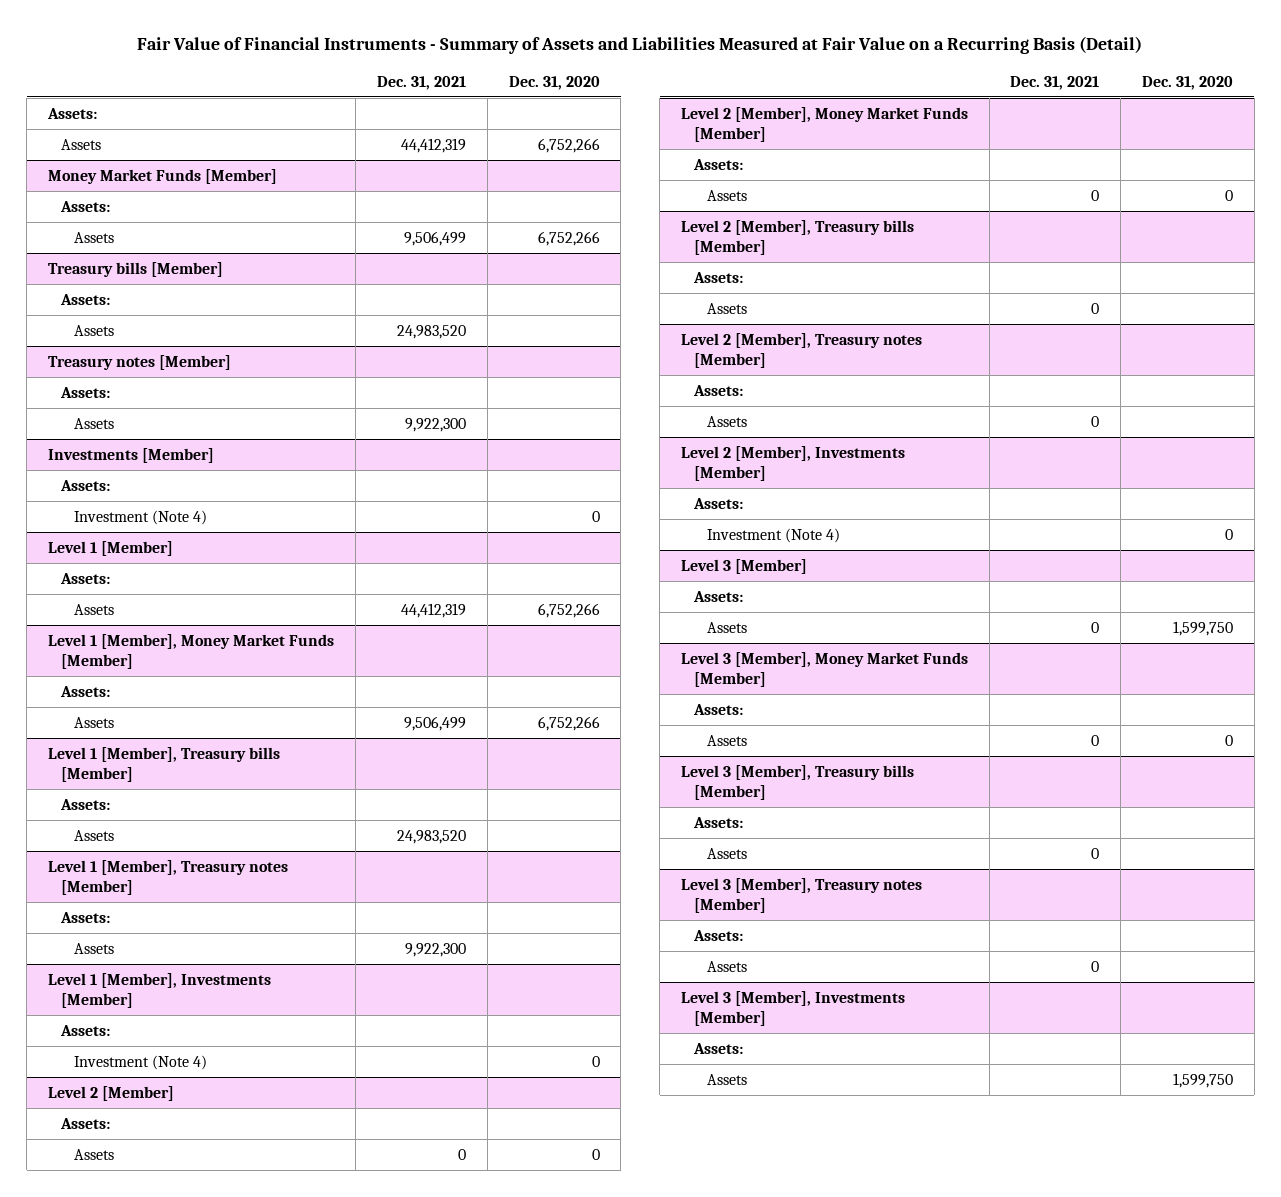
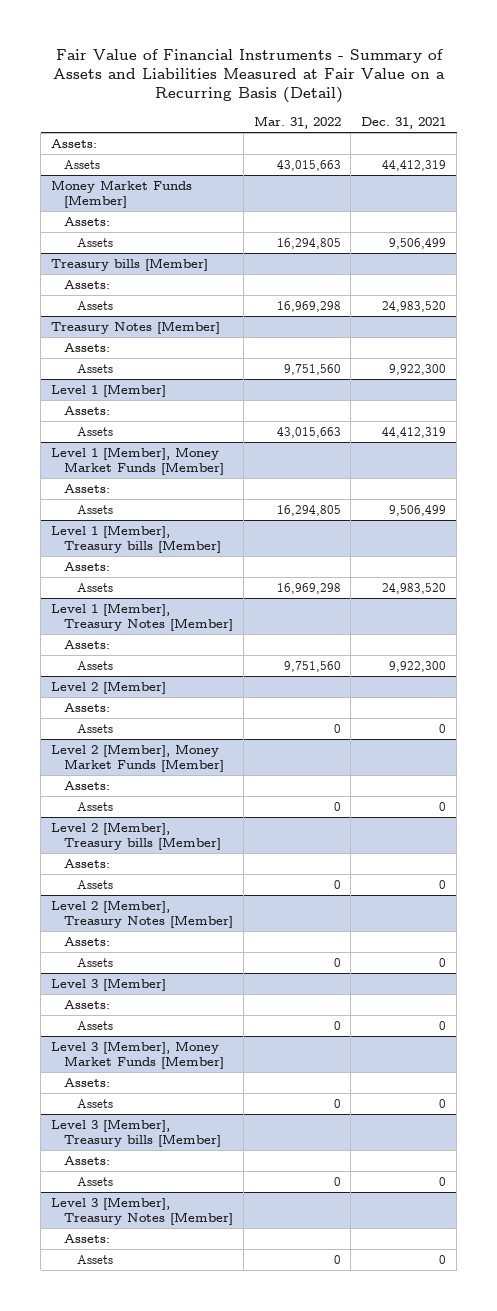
[508,75,600,90] Dec. 31, 2020 -> none
none -> [253,115,341,129] Mar. 31, 2022
[47,354,231,370] Treasury notes [Member] -> [50,320,220,334] Treasury Notes [Member]
[47,447,214,463] Investments [Member] -> none
[59,479,110,491] Assets: -> none
[73,509,207,525] Investment (Note 4) -> none
[47,859,288,895] Level 1 [Member], Treasury notes [Member] -> [50,602,233,631] Level 1 [Member], Treasury Notes [Member]
[47,972,271,1008] Level 1 [Member], Investments [Member] -> none
[59,1024,110,1036] Assets: -> none
[73,1054,207,1070] Investment (Note 4) -> none
[680,332,922,368] Level 2 [Member], Treasury notes [Member] -> [50,899,233,928] Level 2 [Member], Treasury Notes [Member]
[680,445,905,481] Level 2 [Member], Investments [Member] -> none
[692,497,743,509] Assets: -> none
[706,527,840,543] Investment (Note 4) -> none
[680,877,922,913] Level 3 [Member], Treasury notes [Member] -> [50,1196,233,1225] Level 3 [Member], Treasury Notes [Member]
[680,990,905,1026] Level 3 [Member], Investments [Member] -> none
[692,1042,743,1054] Assets: -> none
[706,1073,747,1085] Assets -> none

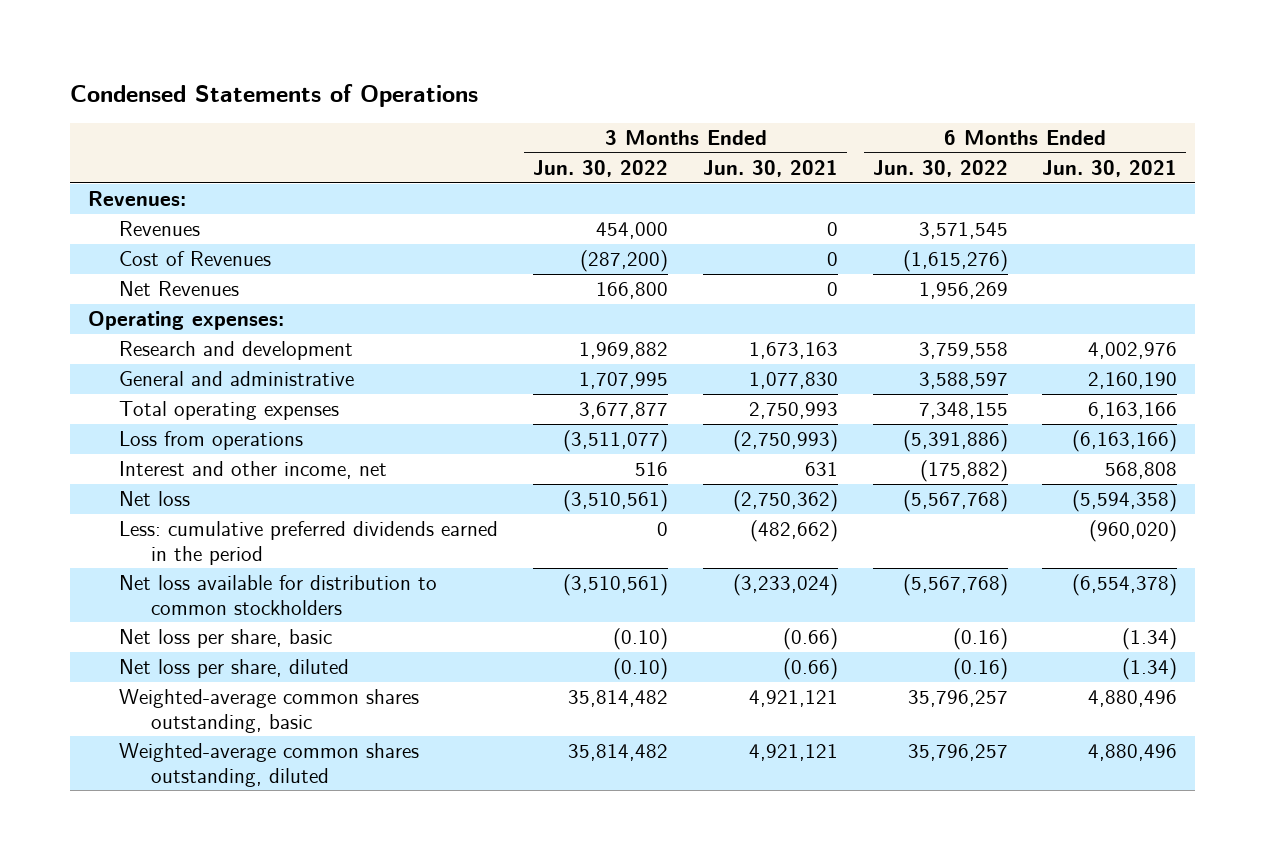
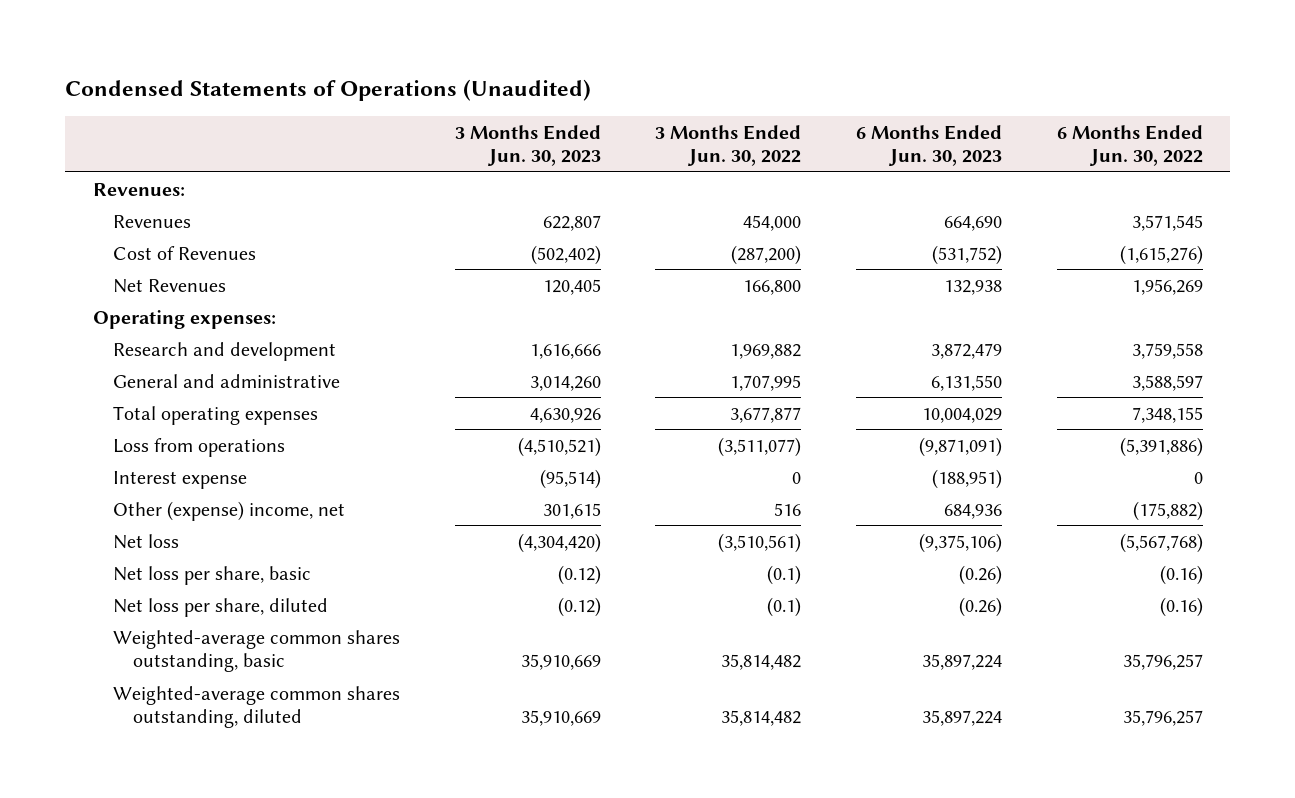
[70,84,479,108] Condensed Statements of Operations -> [65,79,592,102] Condensed Statements of Operations (Unaudited)
[702,160,838,178] Jun. 30, 2021 -> none
[1042,160,1178,178] Jun. 30, 2021 -> none
none -> [454,124,601,167] 3 Months Ended Jun. 30, 2023
none -> [856,124,1003,167] 6 Months Ended Jun. 30, 2023
none -> [113,470,248,489] Interest expense
[119,461,388,480] Interest and other income, net -> [113,500,346,521] Other (expense) income, net
[119,521,499,565] Less: cumulative preferred dividends earned in the period -> none
[119,575,438,615] Net loss available for distribution to common stockholders -> none
[613,628,669,651] (0.10) -> [767,564,802,585] (0.1)
[613,658,669,681] (0.10) -> [767,596,802,617] (0.1)

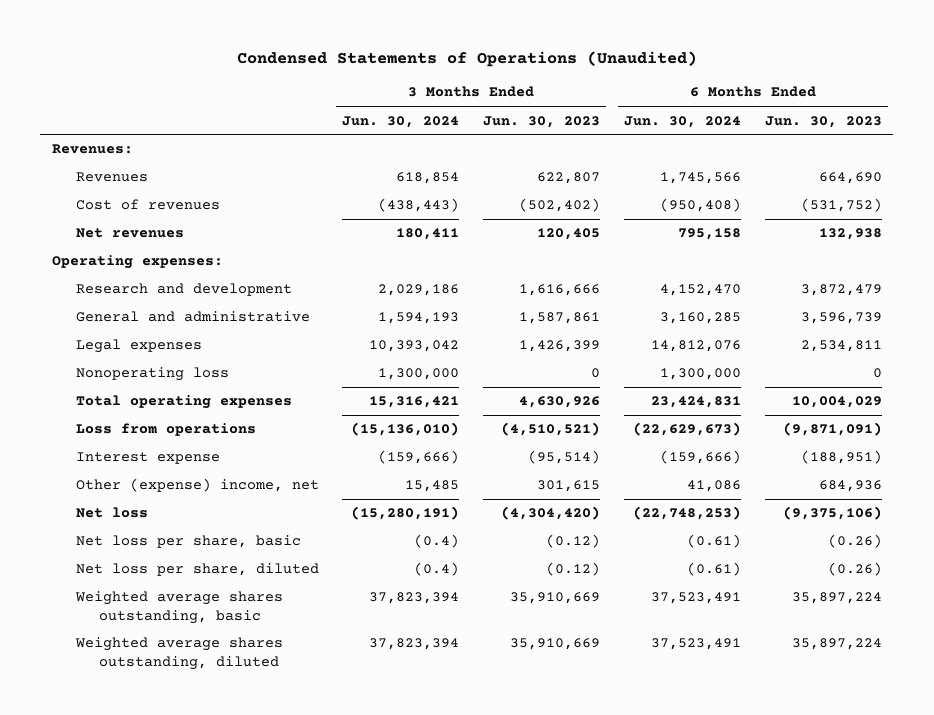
[655,124,802,167] 3 Months Ended Jun. 30, 2022 -> none
[1056,124,1203,167] 6 Months Ended Jun. 30, 2022 -> none
none -> [342,115,460,128] Jun. 30, 2024
none -> [623,115,741,128] Jun. 30, 2024
[113,245,257,260] Cost of Revenues -> [75,199,220,211] Cost of revenues
[113,278,227,293] Net Revenues -> [75,228,184,239] Net revenues
[529,375,601,391] 3,014,260 -> [519,312,601,325] 1,587,861
[931,374,1003,391] 6,131,550 -> [800,312,882,325] 3,596,739
none -> [75,339,202,354] Legal expenses
none -> [75,367,229,382] Nonoperating loss
[113,629,401,673] Weighted-average common shares outstanding, basic -> [74,591,283,624] Weighted average shares outstanding, basic
[113,685,401,729] Weighted-average common shares outstanding, diluted -> [74,637,283,670] Weighted average shares outstanding, diluted

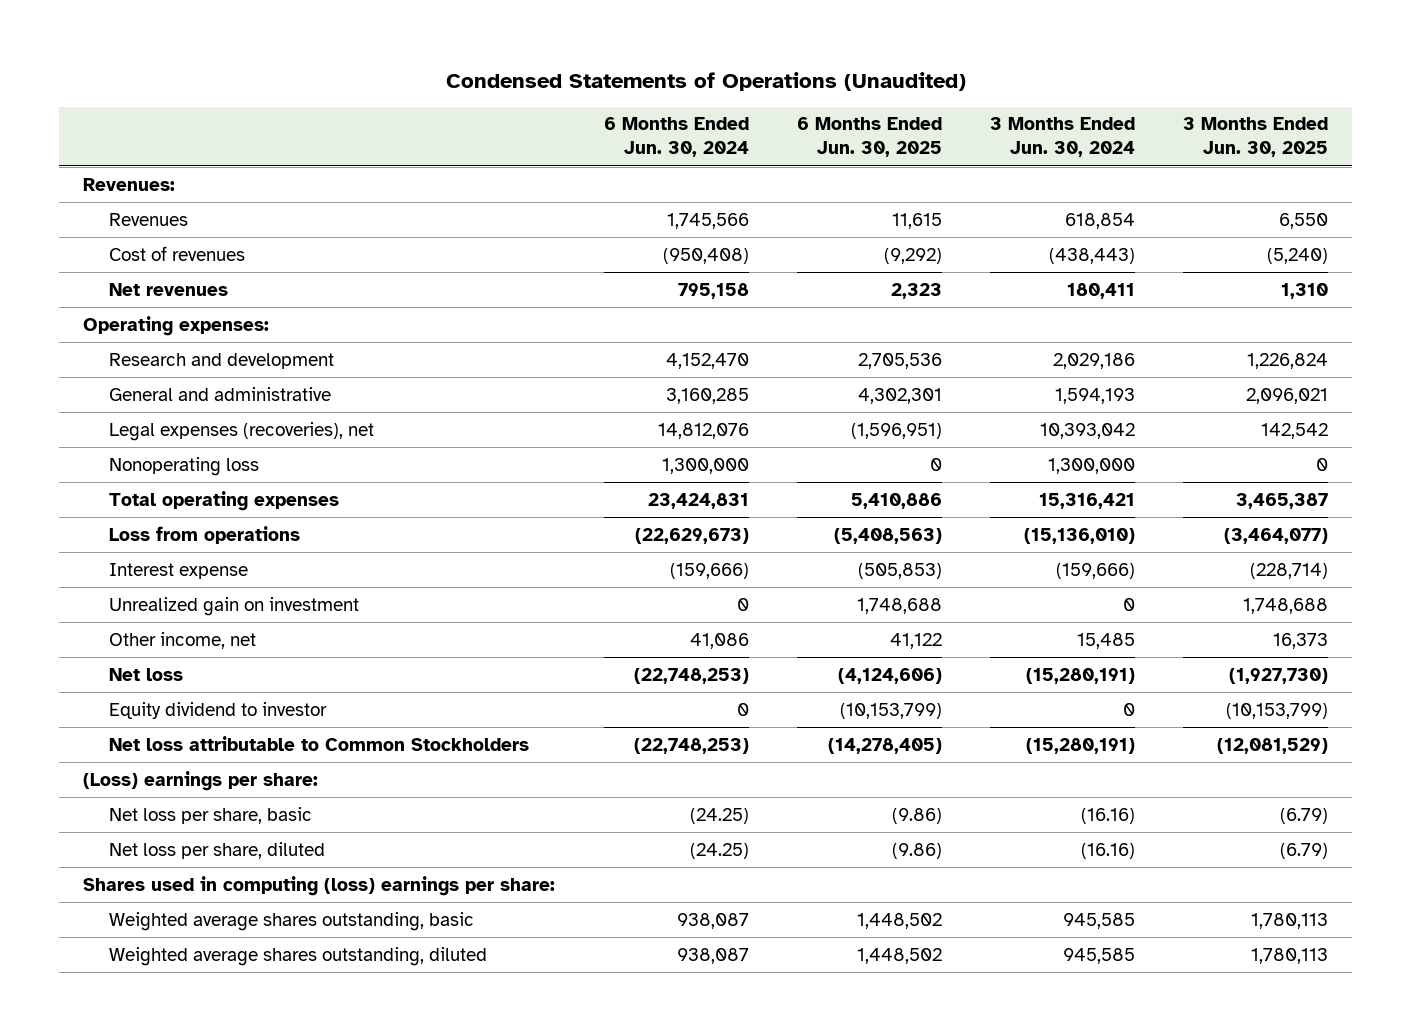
[483,115,601,128] Jun. 30, 2023 -> none
[764,115,882,128] Jun. 30, 2023 -> none
none -> [796,117,942,158] 6 Months Ended Jun. 30, 2025
none -> [1183,117,1329,158] 3 Months Ended Jun. 30, 2025
[75,339,202,354] Legal expenses -> [108,421,374,441] Legal expenses (recoveries), net
none -> [108,596,359,616] Unrealized gain on investment
[75,478,319,493] Other (expense) income, net -> [108,631,256,649] Other income, net
none -> [108,701,327,719] Equity dividend to investor
none -> [108,735,529,751] Net loss attributable to Common Stockholders
none -> [83,770,319,791] (Loss) earnings per share:
[414,534,460,549] (0.4) -> [1080,807,1135,824] (16.16)
[686,534,741,549] (0.61) -> [689,807,749,824] (24.25)
[414,562,460,577] (0.4) -> [1080,842,1135,859] (16.16)
[686,562,741,577] (0.61) -> [689,842,749,859] (24.25)
none -> [83,875,556,896] Shares used in computing (loss) earnings per share:
[369,592,460,605] 37,823,394 -> [1062,912,1135,929] 945,585
[650,592,741,605] 37,523,491 -> [676,912,749,929] 938,087
[369,638,460,651] 37,823,394 -> [1062,947,1135,964] 945,585
[650,638,741,651] 37,523,491 -> [676,947,749,964] 938,087

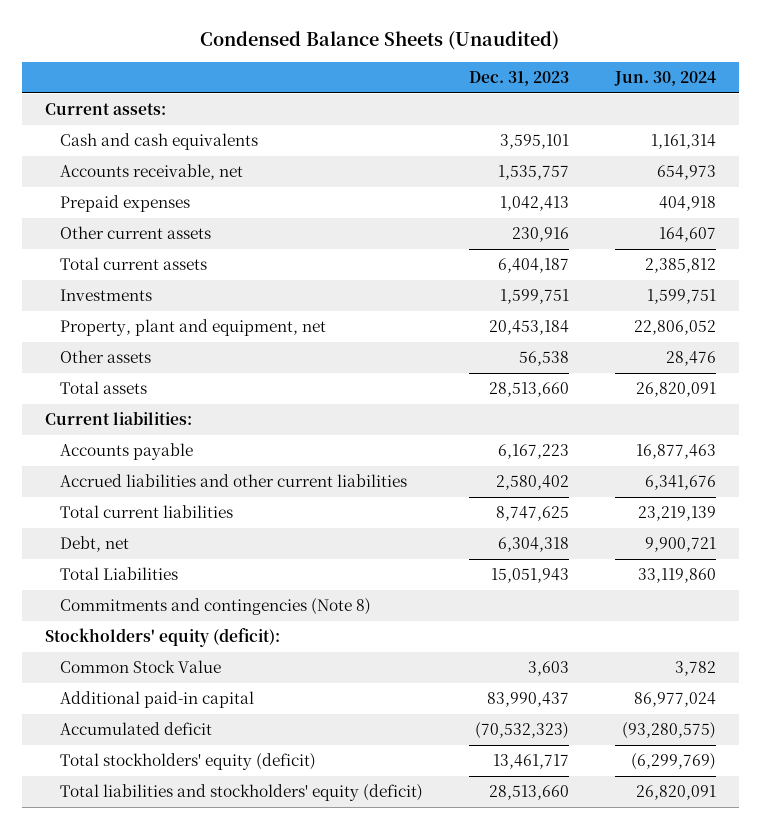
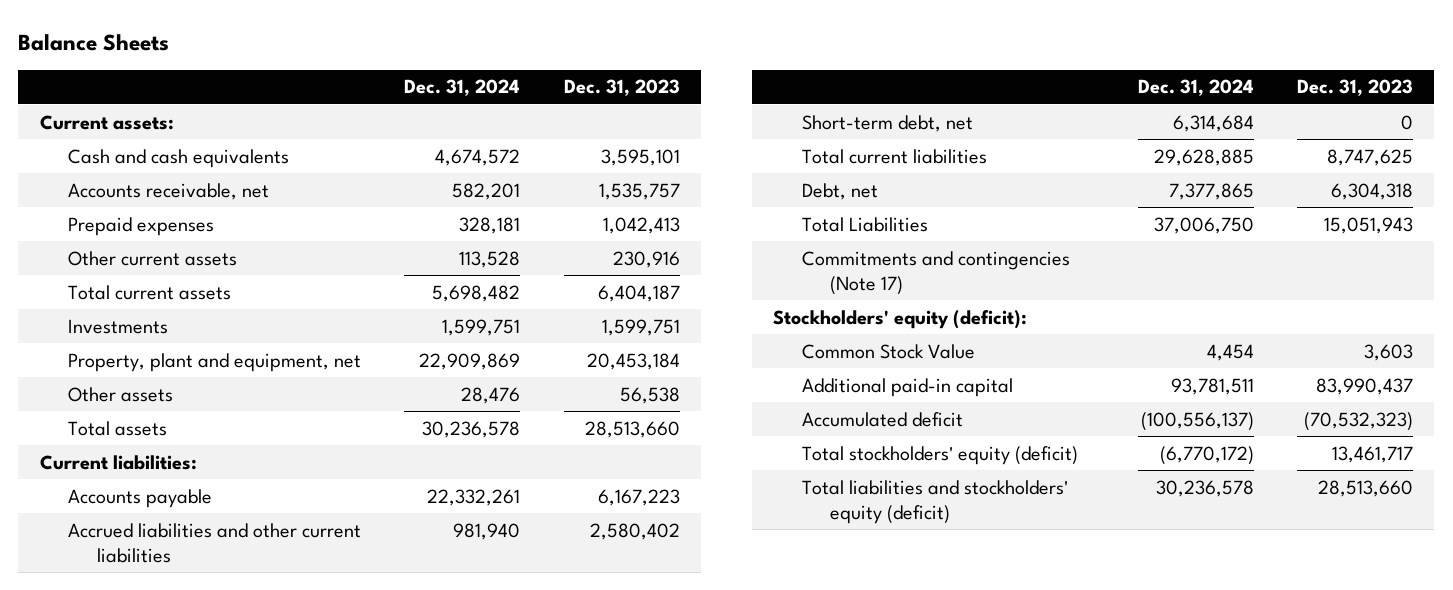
[200,31,560,51] Condensed Balance Sheets (Unaudited) -> [18,33,170,51] Balance Sheets
[613,71,716,87] Jun. 30, 2024 -> none
none -> [404,79,521,97] Dec. 31, 2024
none -> [801,114,973,132] Short-term debt, net
[59,598,371,616] Commitments and contingencies (Note 8) -> [801,250,1070,296] Commitments and contingencies (Note 17)

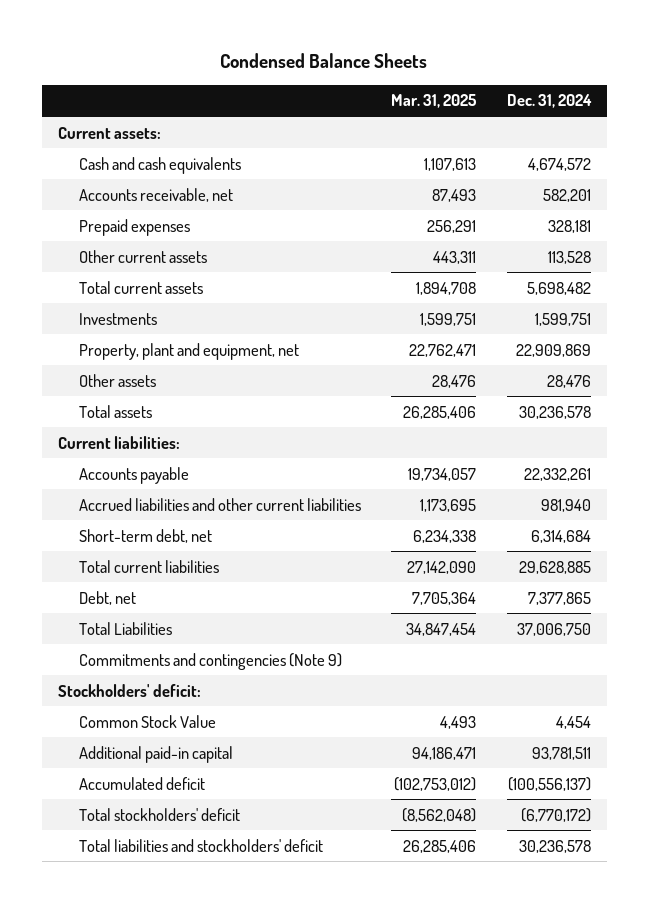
[18,33,170,51] Balance Sheets -> [220,52,428,68] Condensed Balance Sheets
[563,79,680,97] Dec. 31, 2023 -> none
none -> [391,94,478,109] Mar. 31, 2025
[801,250,1070,296] Commitments and contingencies (Note 17) -> [78,652,342,670] Commitments and contingencies (Note 9)
[773,309,1028,329] Stockholders' equity (deficit): -> [57,683,201,697] Stockholders' deficit:
[801,445,1078,465] Total stockholders' equity (deficit) -> [78,807,240,821] Total stockholders' deficit
[801,479,1068,525] Total liabilities and stockholders' equity (deficit) -> [78,838,323,852] Total liabilities and stockholders' deficit

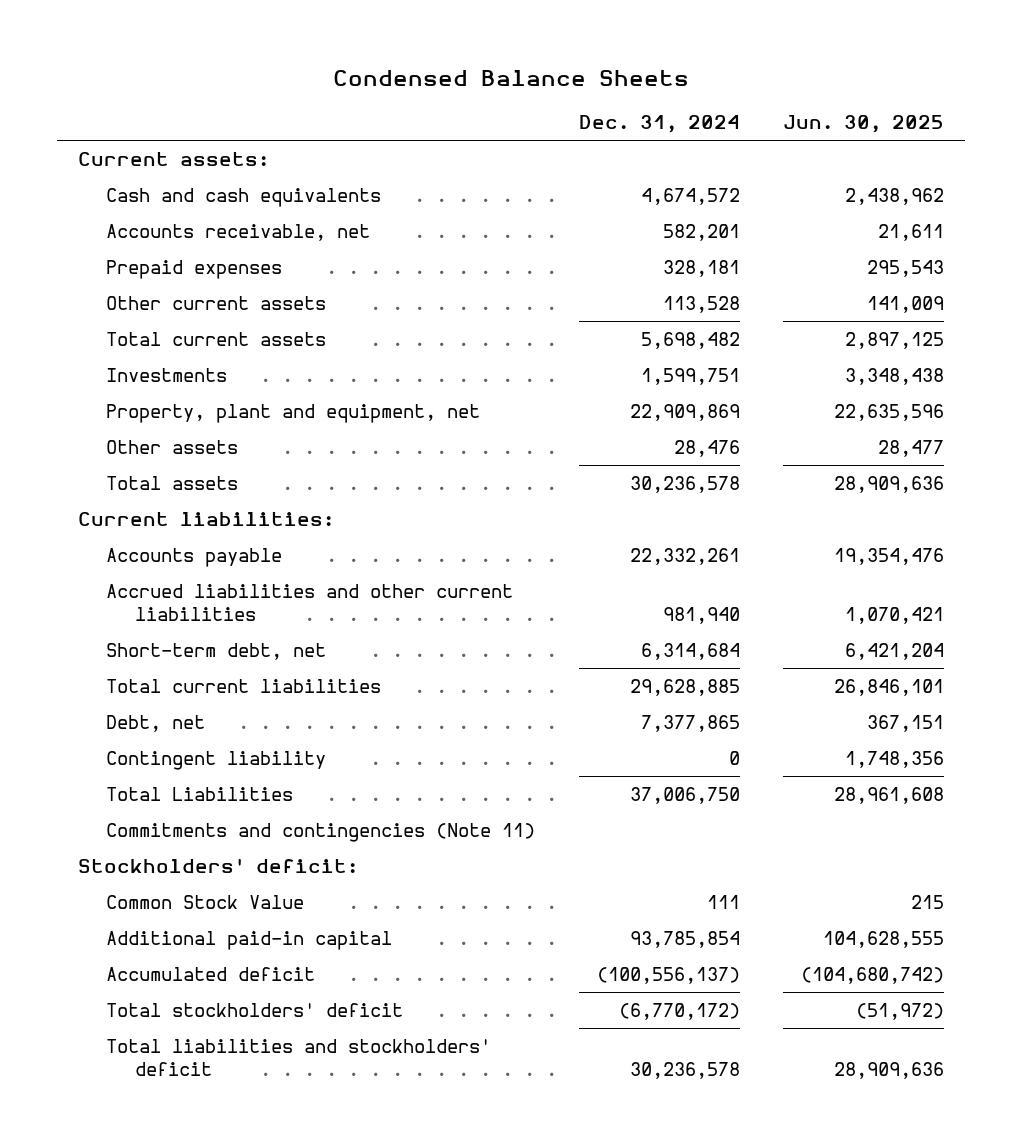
[391,94,478,109] Mar. 31, 2025 -> none
none -> [782,115,944,134] Jun. 30, 2025
none -> [106,750,327,770] Contingent liability
[78,652,342,670] Commitments and contingencies (Note 9) -> [106,822,536,842] Commitments and contingencies (Note 11)
[556,715,592,729] 4,454 -> [706,894,740,909] 111
[532,746,592,760] 93,781,511 -> [629,930,740,948] 93,785,854

